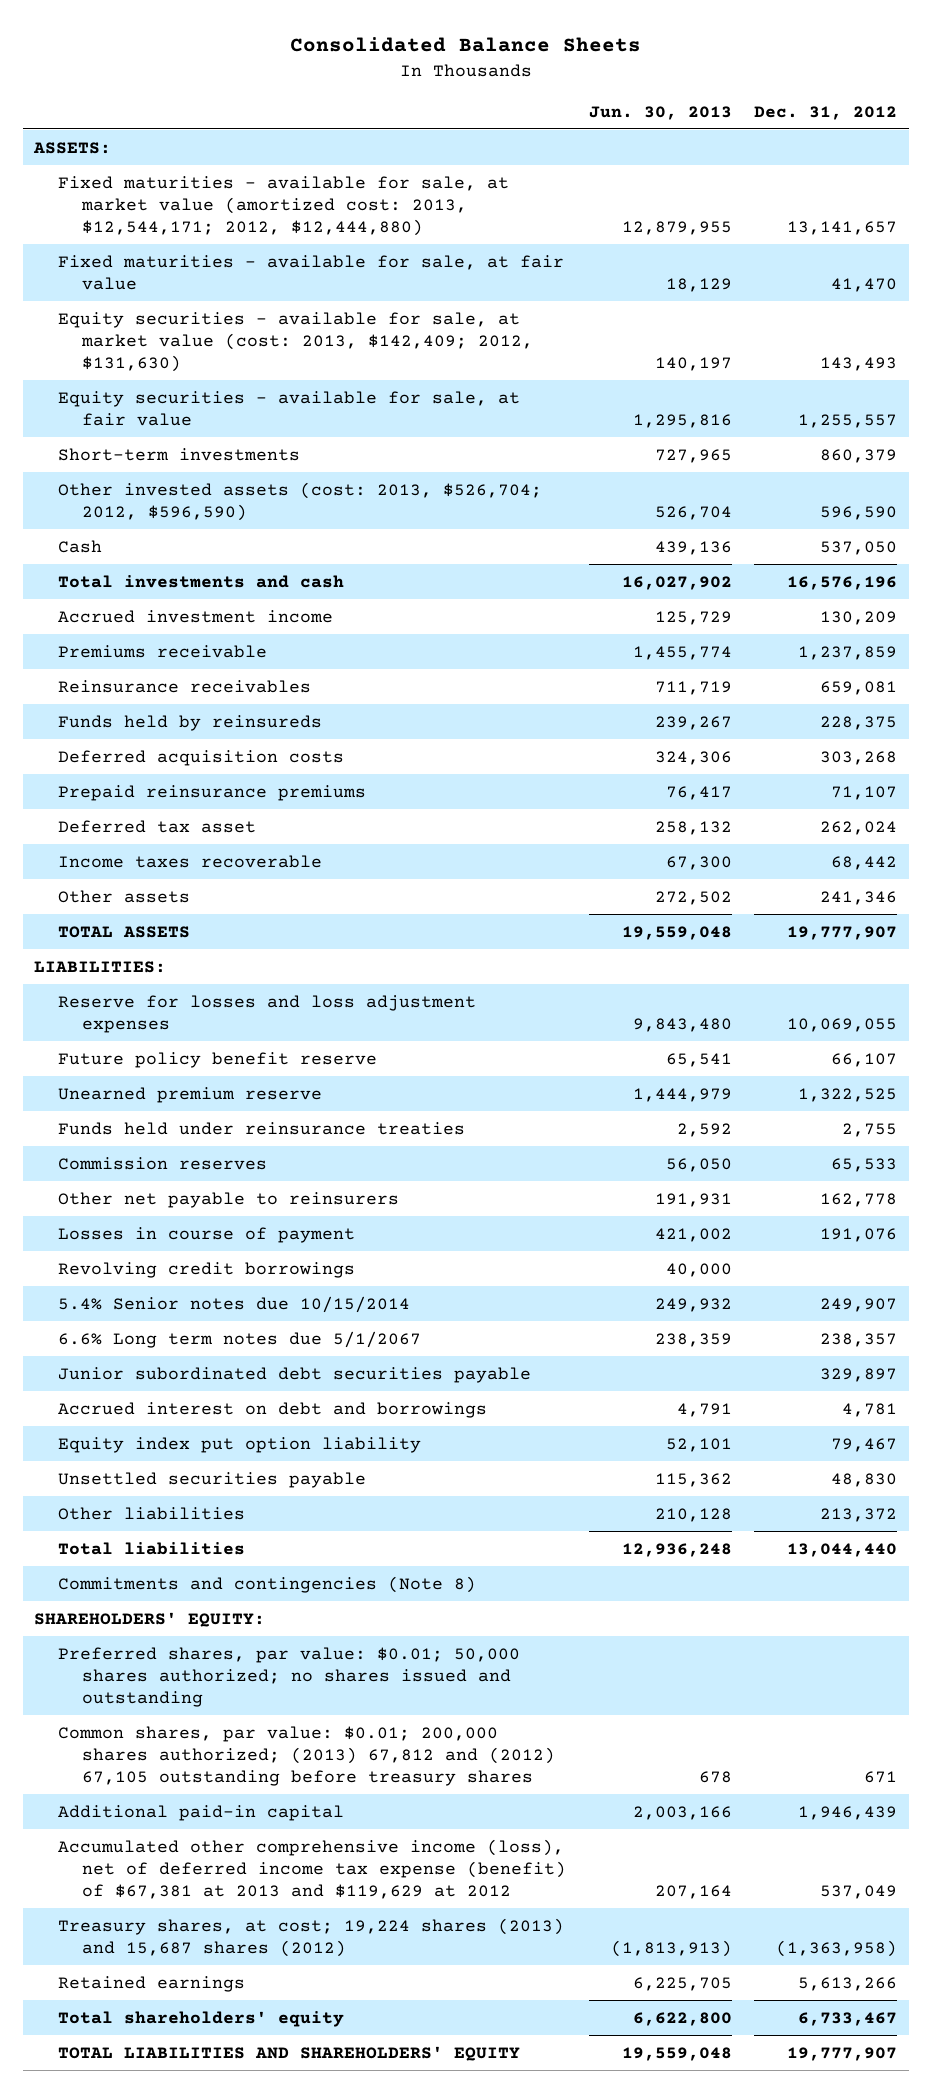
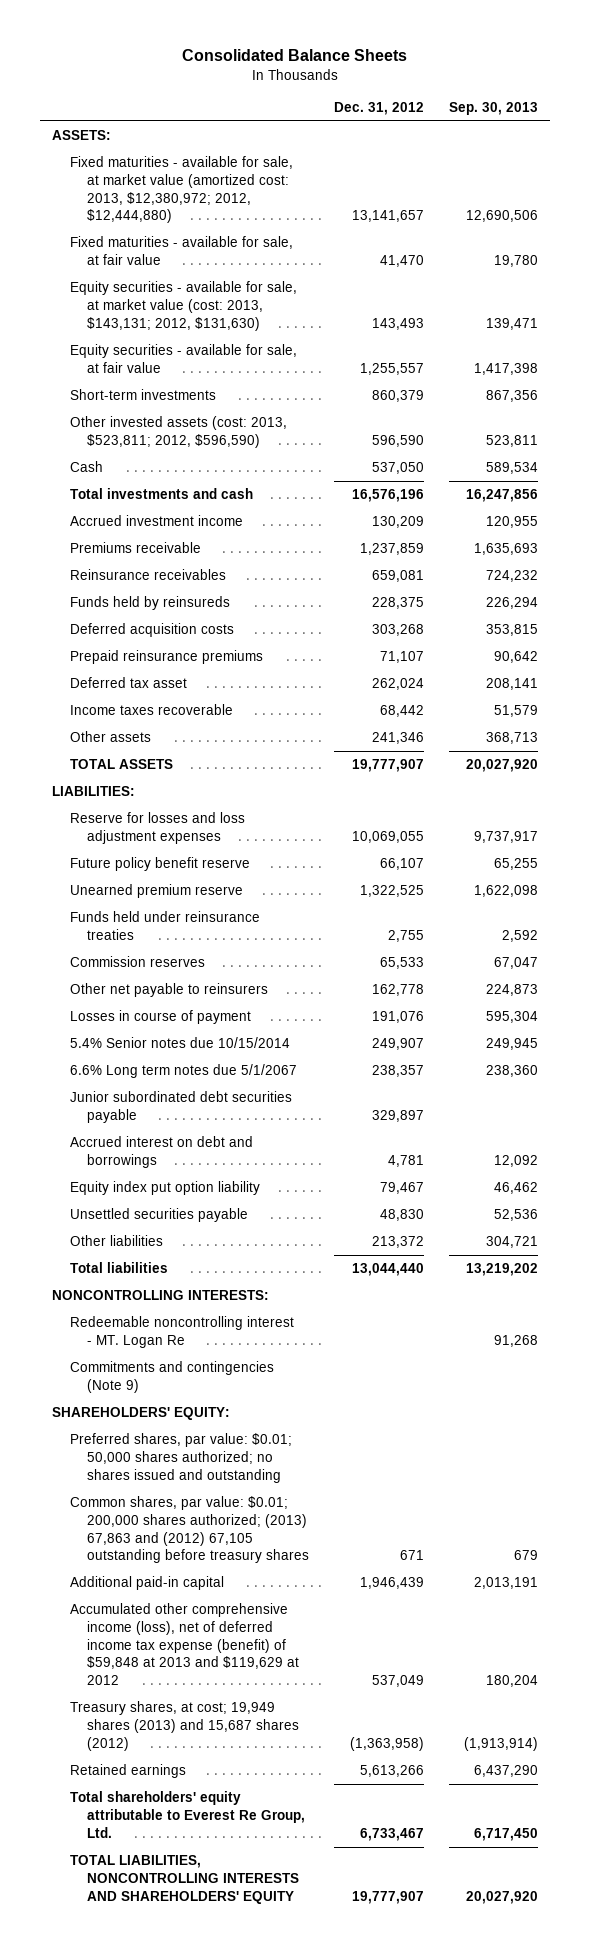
[588,105,732,120] Jun. 30, 2013 -> none
none -> [448,101,538,115] Sep. 30, 2013
[57,175,509,236] Fixed maturities - available for sale, at market value (amortized cost: 2013, $12,544,171; 2012, $12,444,880) -> [69,156,293,224] Fixed maturities - available for sale, at market value (amortized cost: 2013, $12,380,972; 2012, $12,444,880)
[57,311,533,372] Equity securities - available for sale, at market value (cost: 2013, $142,409; 2012, $131,630) -> [69,281,297,331] Equity securities - available for sale, at market value (cost: 2013, $143,131; 2012, $131,630)
[57,481,542,521] Other invested assets (cost: 2013, $526,704; 2012, $596,590) -> [69,416,287,449] Other invested assets (cost: 2013, $523,811; 2012, $596,590)
[57,1261,355,1278] Revolving credit borrowings -> none
none -> [52,1290,270,1301] NONCONTROLLING INTERESTS:
none -> [69,1316,294,1349] Redeemable noncontrolling interest - MT. Logan Re
[57,1575,476,1593] Commitments and contingencies (Note 8) -> [69,1361,274,1394] Commitments and contingencies (Note 9)
[57,1725,555,1786] Common shares, par value: $0.01; 200,000 shares authorized; (2013) 67,812 and (2012) 67,105 outstanding before treasury shares -> [69,1496,310,1564] Common shares, par value: $0.01; 200,000 shares authorized; (2013) 67,863 and (2012) 67,105 outstanding before treasury shares
[57,1838,566,1899] Accumulated other comprehensive income (loss), net of deferred income tax expense (benefit) of $67,381 at 2013 and $119,629 at 2012 -> [69,1603,300,1685] Accumulated other comprehensive income (loss), net of deferred income tax expense (benefit) of $59,848 at 2013 and $119,629 at 2012
[57,1917,564,1957] Treasury shares, at cost; 19,224 shares (2013) and 15,687 shares (2012) -> [69,1701,300,1751] Treasury shares, at cost; 19,949 shares (2013) and 15,687 shares (2012)
[57,2010,344,2027] Total shareholders' equity -> [69,1791,306,1838] Total shareholders' equity attributable to Everest Re Group, Ltd.
[57,2045,520,2061] TOTAL LIABILITIES AND SHAREHOLDERS' EQUITY -> [69,1855,300,1904] TOTAL LIABILITIES, NONCONTROLLING INTERESTS AND SHAREHOLDERS' EQUITY

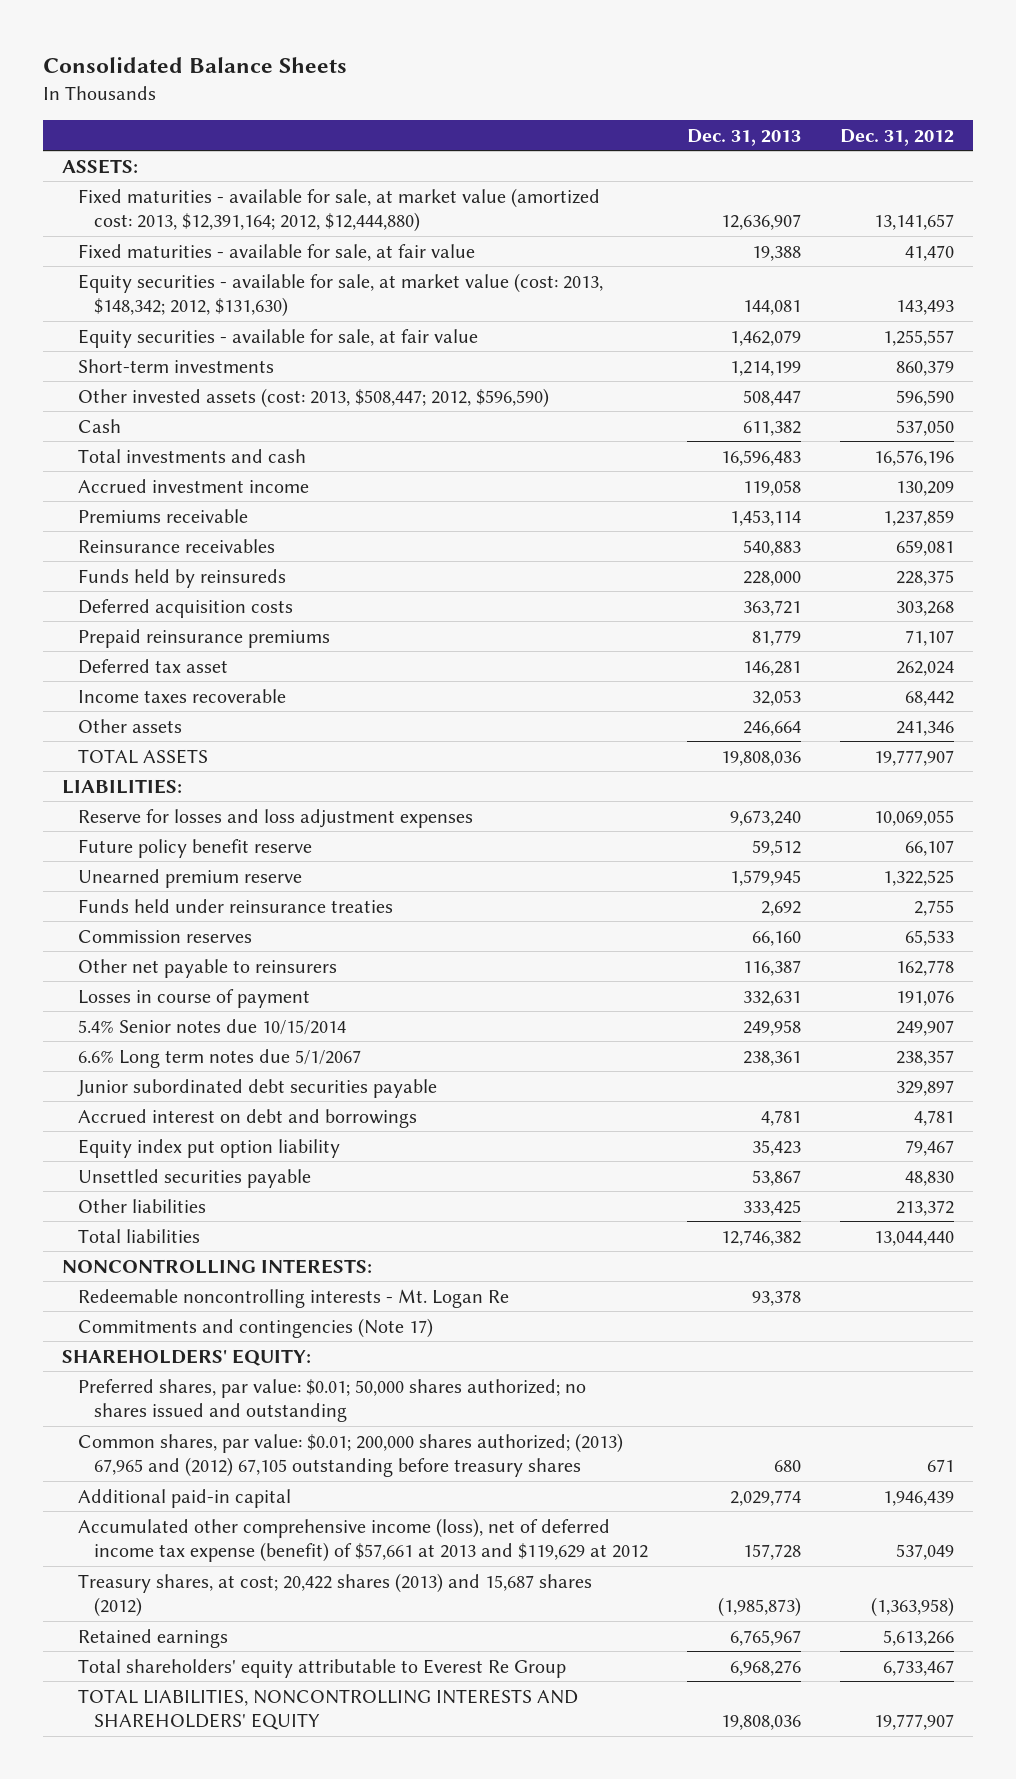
[448,101,538,115] Sep. 30, 2013 -> none
none -> [686,128,801,146] Dec. 31, 2013
[69,156,293,224] Fixed maturities - available for sale, at market value (amortized cost: 2013, $12,380,972; 2012, $12,444,880) -> [78,187,601,233] Fixed maturities - available for sale, at market value (amortized cost: 2013, $12,391,164; 2012, $12,444,880)
[69,281,297,331] Equity securities - available for sale, at market value (cost: 2013, $143,131; 2012, $131,630) -> [78,272,604,318] Equity securities - available for sale, at market value (cost: 2013, $148,342; 2012, $131,630)
[69,416,287,449] Other invested assets (cost: 2013, $523,811; 2012, $596,590) -> [78,387,550,408] Other invested assets (cost: 2013, $508,447; 2012, $596,590)
[69,1316,294,1349] Redeemable noncontrolling interest - MT. Logan Re -> [78,1288,510,1308] Redeemable noncontrolling interests - Mt. Logan Re
[69,1361,274,1394] Commitments and contingencies (Note 9) -> [78,1317,434,1338] Commitments and contingencies (Note 17)
[69,1496,310,1564] Common shares, par value: $0.01; 200,000 shares authorized; (2013) 67,863 and (2012) 67,105 outstanding before treasury shares -> [78,1432,624,1478] Common shares, par value: $0.01; 200,000 shares authorized; (2013) 67,965 and (2012) 67,105 outstanding before treasury shares
[69,1603,300,1685] Accumulated other comprehensive income (loss), net of deferred income tax expense (benefit) of $59,848 at 2013 and $119,629 at 2012 -> [78,1517,648,1563] Accumulated other comprehensive income (loss), net of deferred income tax expense (benefit) of $57,661 at 2013 and $119,629 at 2012
[69,1701,300,1751] Treasury shares, at cost; 19,949 shares (2013) and 15,687 shares (2012) -> [78,1572,593,1618] Treasury shares, at cost; 20,422 shares (2013) and 15,687 shares (2012)
[69,1791,306,1838] Total shareholders' equity attributable to Everest Re Group, Ltd. -> [78,1658,567,1678] Total shareholders' equity attributable to Everest Re Group

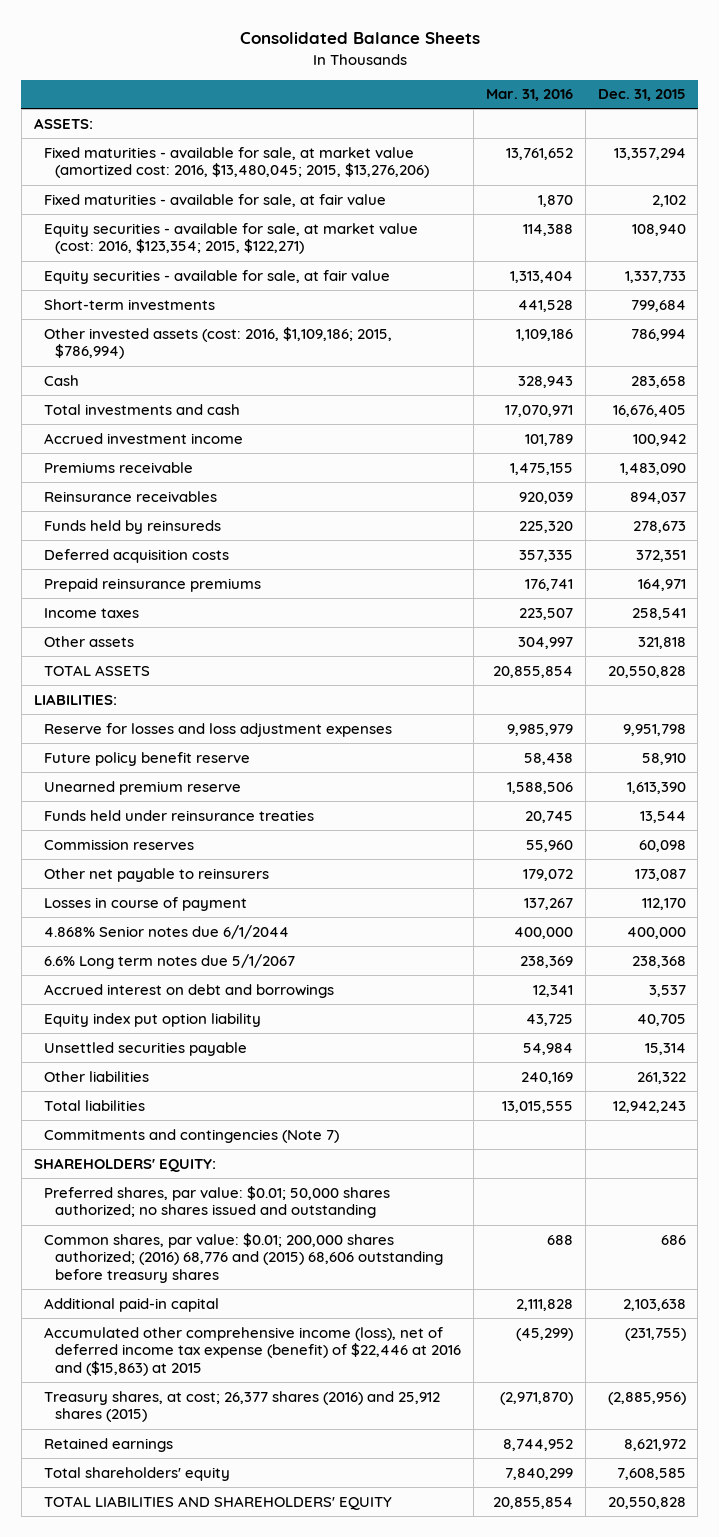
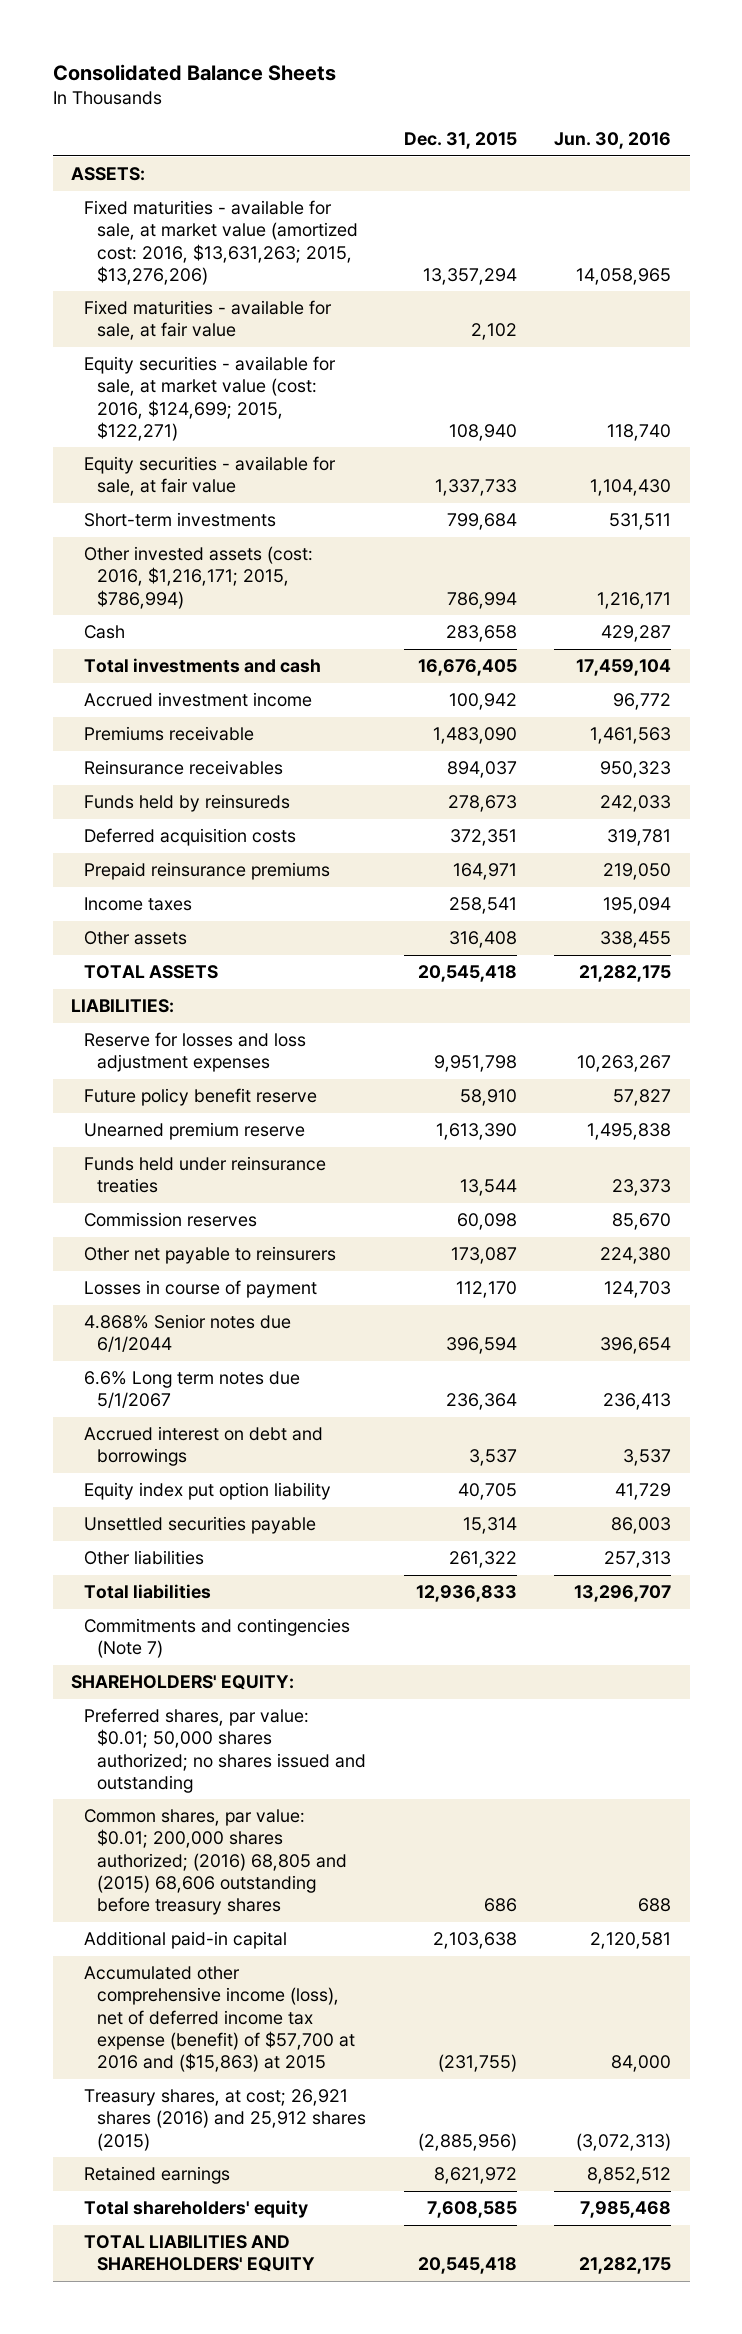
[485,89,573,102] Mar. 31, 2016 -> none
none -> [554,132,672,150] Jun. 30, 2016
[44,146,429,179] Fixed maturities - available for sale, at market value (amortized cost: 2016, $13,480,045; 2015, $13,276,206) -> [84,200,359,285] Fixed maturities - available for sale, at market value (amortized cost: 2016, $13,631,263; 2015, $13,276,206)
[44,222,419,255] Equity securities - available for sale, at market value (cost: 2016, $123,354; 2015, $122,271) -> [84,356,337,441] Equity securities - available for sale, at market value (cost: 2016, $124,699; 2015, $122,271)
[44,326,393,360] Other invested assets (cost: 2016, $1,109,186; 2015, $786,994) -> [84,546,314,609] Other invested assets (cost: 2016, $1,216,171; 2015, $786,994)
[637,636,686,649] 321,818 -> [448,931,517,949] 316,408
[607,665,686,678] 20,550,828 -> [417,965,517,983] 20,545,418
[626,926,686,939] 400,000 -> [445,1337,517,1355] 396,594
[631,955,686,968] 238,368 -> [445,1393,517,1411] 236,364
[612,1100,686,1113] 12,942,243 -> [415,1585,517,1603] 12,936,833
[44,1232,443,1284] Common shares, par value: $0.01; 200,000 shares authorized; (2016) 68,776 and (2015) 68,606 outstanding before treasury shares -> [84,1809,348,1916] Common shares, par value: $0.01; 200,000 shares authorized; (2016) 68,805 and (2015) 68,606 outstanding before treasury shares
[44,1326,461,1377] Accumulated other comprehensive income (loss), net of deferred income tax expense (benefit) of $22,446 at 2016 and ($15,863) at 2015 -> [84,1966,356,2073] Accumulated other comprehensive income (loss), net of deferred income tax expense (benefit) of $57,700 at 2016 and ($15,863) at 2015
[44,1390,441,1423] Treasury shares, at cost; 26,377 shares (2016) and 25,912 shares (2015) -> [84,2089,367,2151] Treasury shares, at cost; 26,921 shares (2016) and 25,912 shares (2015)
[607,1496,686,1509] 20,550,828 -> [417,2257,517,2275] 20,545,418

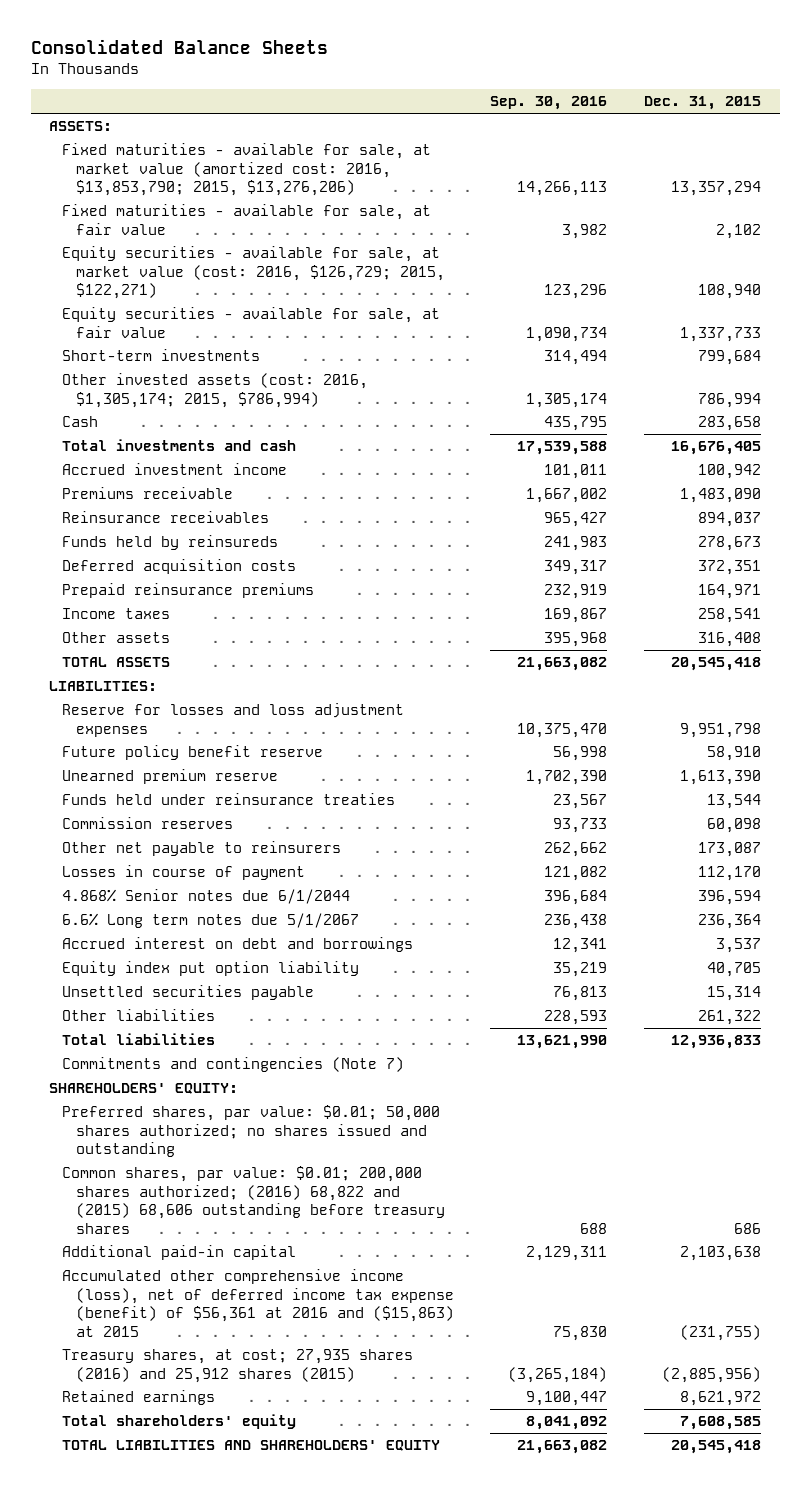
[554,132,672,150] Jun. 30, 2016 -> none
none -> [490,96,608,111] Sep. 30, 2016
[84,200,359,285] Fixed maturities - available for sale, at market value (amortized cost: 2016, $13,631,263; 2015, $13,276,206) -> [62,143,432,197] Fixed maturities - available for sale, at market value (amortized cost: 2016, $13,853,790; 2015, $13,276,206)
[84,356,337,441] Equity securities - available for sale, at market value (cost: 2016, $124,699; 2015, $122,271) -> [62,246,445,300] Equity securities - available for sale, at market value (cost: 2016, $126,729; 2015, $122,271)
[84,546,314,609] Other invested assets (cost: 2016, $1,216,171; 2015, $786,994) -> [62,373,369,408] Other invested assets (cost: 2016, $1,305,174; 2015, $786,994)
[84,1809,348,1916] Common shares, par value: $0.01; 200,000 shares authorized; (2016) 68,805 and (2015) 68,606 outstanding before treasury shares -> [62,1166,445,1234] Common shares, par value: $0.01; 200,000 shares authorized; (2016) 68,822 and (2015) 68,606 outstanding before treasury shares
[84,1966,356,2073] Accumulated other comprehensive income (loss), net of deferred income tax expense (benefit) of $57,700 at 2016 and ($15,863) at 2015 -> [62,1269,454,1337] Accumulated other comprehensive income (loss), net of deferred income tax expense (benefit) of $56,361 at 2016 and ($15,863) at 2015
[84,2089,367,2151] Treasury shares, at cost; 26,921 shares (2016) and 25,912 shares (2015) -> [62,1349,414,1383] Treasury shares, at cost; 27,935 shares (2016) and 25,912 shares (2015)

